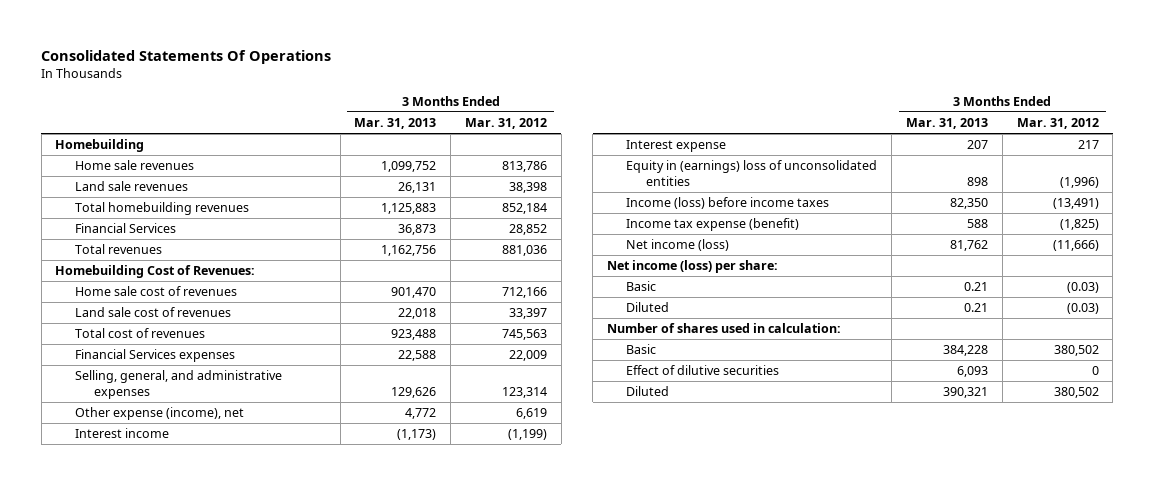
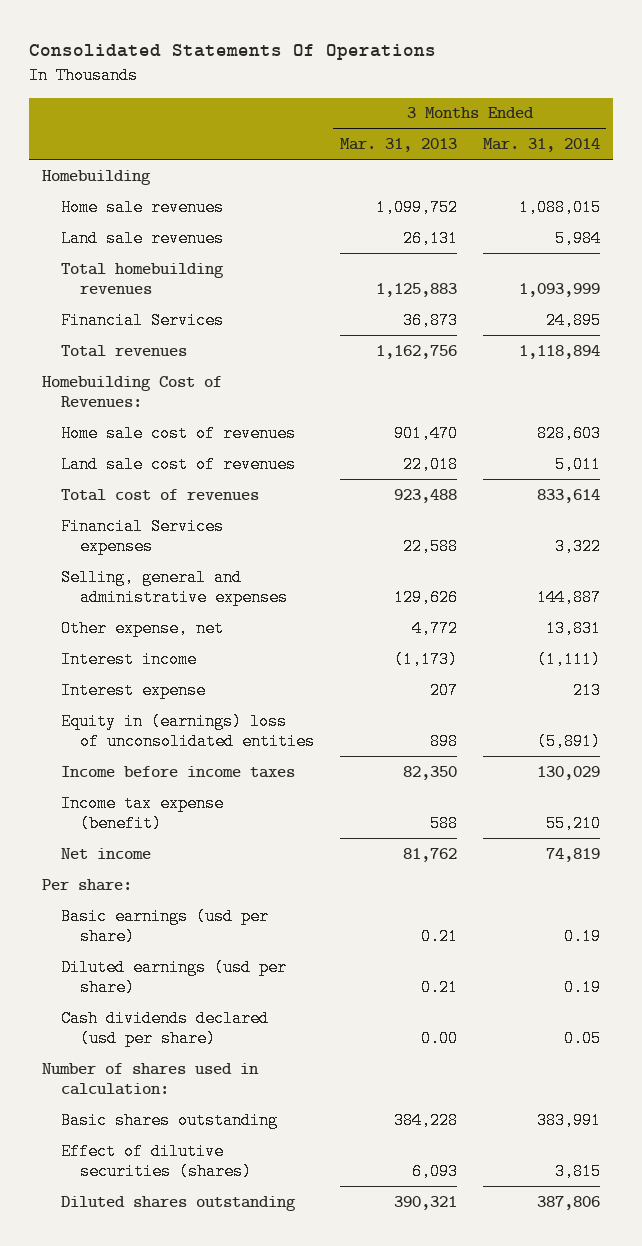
[464,118,547,130] Mar. 31, 2012 -> none
none -> [482,137,600,152] Mar. 31, 2014
[74,370,282,399] Selling, general, and administrative expenses -> [60,568,288,606] Selling, general and administrative expenses
[74,407,244,421] Other expense (income), net -> [60,619,224,637] Other expense, net
[626,197,830,210] Income (loss) before income taxes -> [60,765,295,778] Income before income taxes
[626,239,730,252] Net income (loss) -> [60,847,151,859] Net income
[607,260,779,274] Net income (loss) per share: -> [42,878,133,891] Per share:
[626,281,657,292] Basic -> [60,907,269,945] Basic earnings (usd per share)
[626,302,670,313] Diluted -> [60,958,287,996] Diluted earnings (usd per share)
none -> [60,1009,269,1047] Cash dividends declared (usd per share)
[626,344,657,355] Basic -> [60,1111,278,1129] Basic shares outstanding
[626,365,780,376] Effect of dilutive securities -> [60,1142,252,1180] Effect of dilutive securities (shares)
[626,386,670,397] Diluted -> [60,1195,296,1211] Diluted shares outstanding

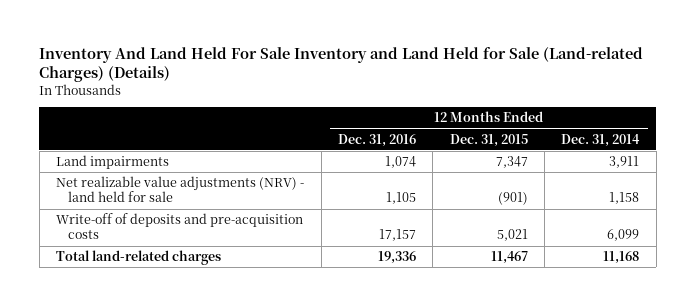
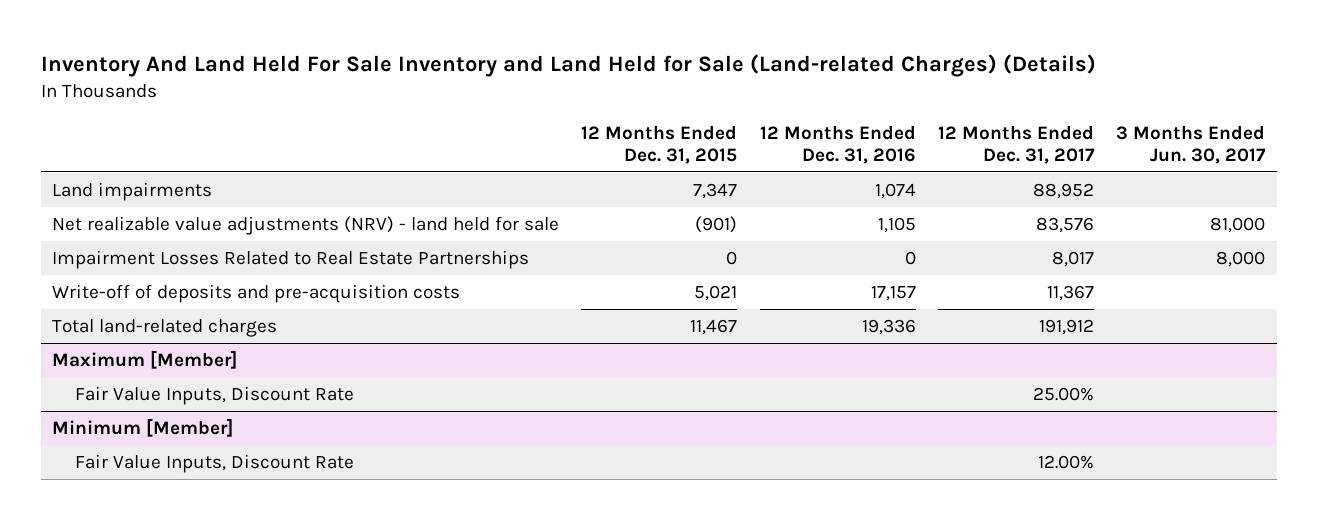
[561,133,641,147] Dec. 31, 2014 -> none
none -> [938,124,1096,165] 12 Months Ended Dec. 31, 2017
none -> [1116,124,1267,165] 3 Months Ended Jun. 30, 2017
none -> [52,249,530,269] Impairment Losses Related to Real Estate Partnerships
none -> [52,349,238,369] Maximum [Member]
none -> [74,385,354,405] Fair Value Inputs, Discount Rate
none -> [52,417,234,437] Minimum [Member]
none -> [74,453,354,473] Fair Value Inputs, Discount Rate

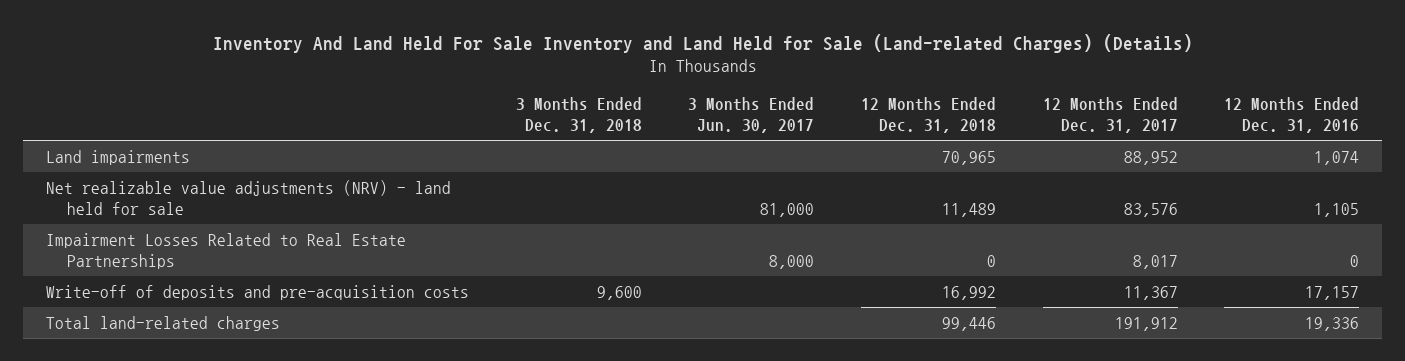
[581,124,738,165] 12 Months Ended Dec. 31, 2015 -> none
none -> [515,96,642,134] 3 Months Ended Dec. 31, 2018
none -> [860,96,996,134] 12 Months Ended Dec. 31, 2018
[52,349,238,369] Maximum [Member] -> none
[74,385,354,405] Fair Value Inputs, Discount Rate -> none
[52,417,234,437] Minimum [Member] -> none
[74,453,354,473] Fair Value Inputs, Discount Rate -> none

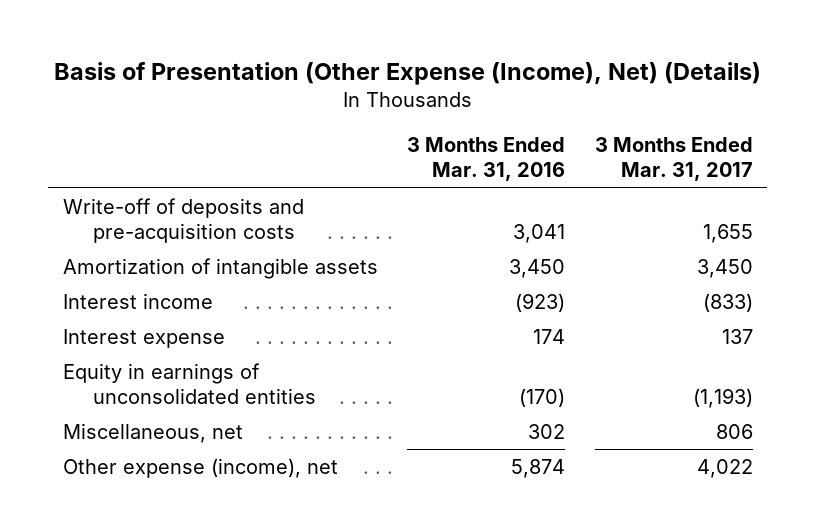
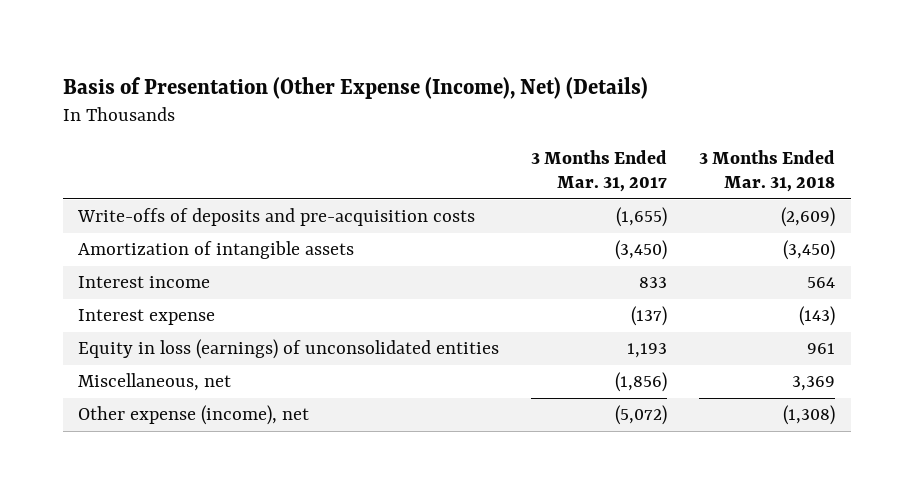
[407,137,566,182] 3 Months Ended Mar. 31, 2016 -> none
none -> [698,150,835,193] 3 Months Ended Mar. 31, 2018
[63,198,305,244] Write-off of deposits and pre-acquisition costs -> [77,208,476,227] Write-offs of deposits and pre-acquisition costs
[702,224,753,244] 1,655 -> [616,207,668,228] (1,655)
[696,259,753,279] 3,450 -> [615,240,668,261] (3,450)
[702,293,753,313] (833) -> [639,277,668,289] 833
[721,329,753,345] 137 -> [631,306,668,327] (137)
[63,363,317,405] Equity in earnings of unconsolidated entities -> [78,339,500,360] Equity in loss (earnings) of unconsolidated entities
[692,388,753,409] (1,193) -> [627,343,668,359] 1,193
[715,424,753,440] 806 -> [615,372,668,393] (1,856)
[696,459,753,479] 4,022 -> [615,405,668,426] (5,072)

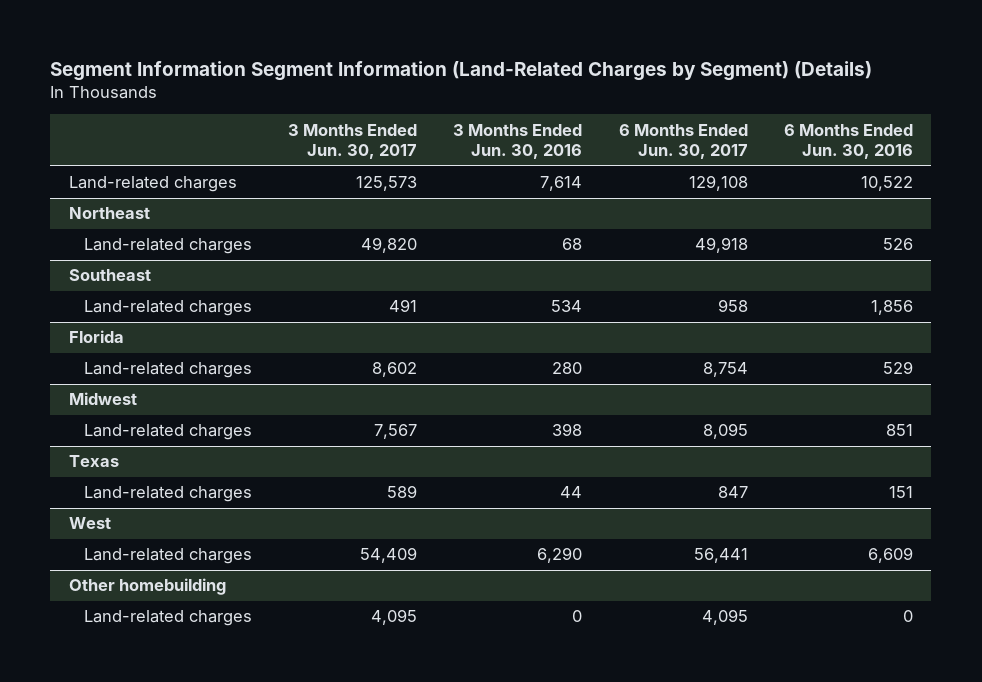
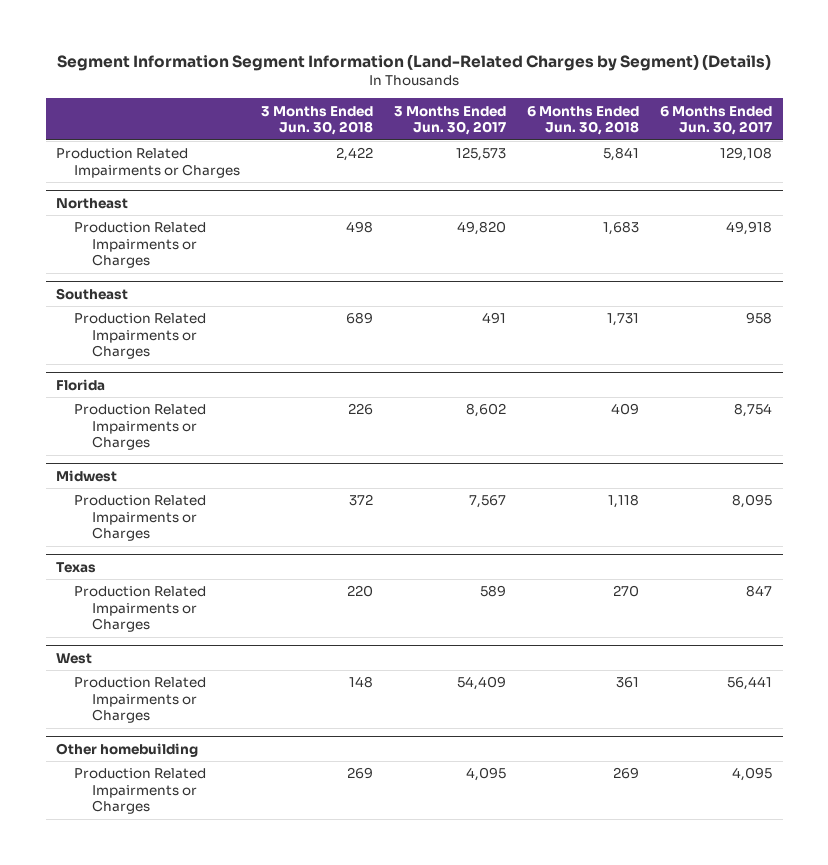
[453,123,583,160] 3 Months Ended Jun. 30, 2016 -> none
[784,123,914,160] 6 Months Ended Jun. 30, 2016 -> none
none -> [260,105,373,136] 3 Months Ended Jun. 30, 2018
none -> [527,105,640,136] 6 Months Ended Jun. 30, 2018
[68,176,237,193] Land-related charges -> [56,148,240,178] Production Related Impairments or Charges
[83,238,252,255] Land-related charges -> [73,222,206,269] Production Related Impairments or Charges
[83,300,252,317] Land-related charges -> [73,313,206,360] Production Related Impairments or Charges
[83,362,252,379] Land-related charges -> [73,404,206,451] Production Related Impairments or Charges
[83,424,252,441] Land-related charges -> [73,495,206,542] Production Related Impairments or Charges
[83,486,252,503] Land-related charges -> [73,586,206,633] Production Related Impairments or Charges
[83,548,252,565] Land-related charges -> [73,677,206,724] Production Related Impairments or Charges
[83,610,252,627] Land-related charges -> [73,768,206,815] Production Related Impairments or Charges

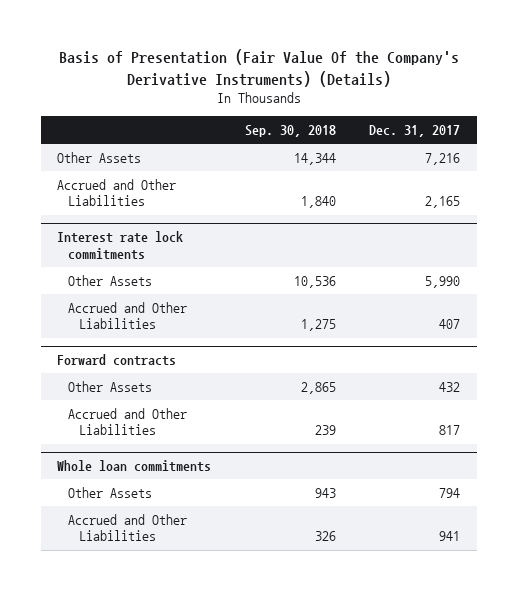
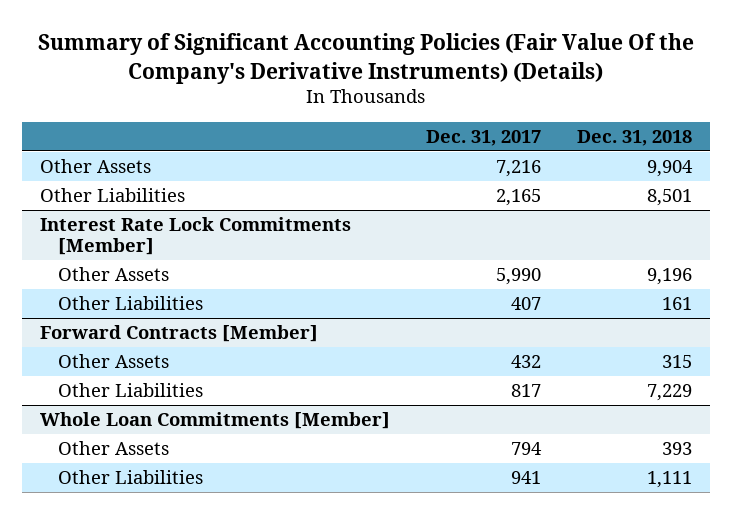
[58,49,459,87] Basis of Presentation (Fair Value Of the Company's Derivative Instruments) (Details) -> [37,33,694,84] Summary of Significant Accounting Policies (Fair Value Of the Company's Derivative Instruments) (Details)
[244,125,336,138] Sep. 30, 2018 -> none
none -> [576,129,692,146] Dec. 31, 2018
[57,178,177,207] Accrued and Other Liabilities -> [39,188,185,203] Other Liabilities
[57,231,184,260] Interest rate lock commitments -> [39,217,351,256] Interest Rate Lock Commitments [Member]
[68,301,188,330] Accrued and Other Liabilities -> [57,296,203,311] Other Liabilities
[57,354,177,367] Forward contracts -> [39,325,318,343] Forward Contracts [Member]
[68,407,188,436] Accrued and Other Liabilities -> [57,383,203,398] Other Liabilities
[57,460,212,473] Whole loan commitments -> [39,412,390,430] Whole Loan Commitments [Member]
[68,513,188,542] Accrued and Other Liabilities -> [57,470,203,485] Other Liabilities

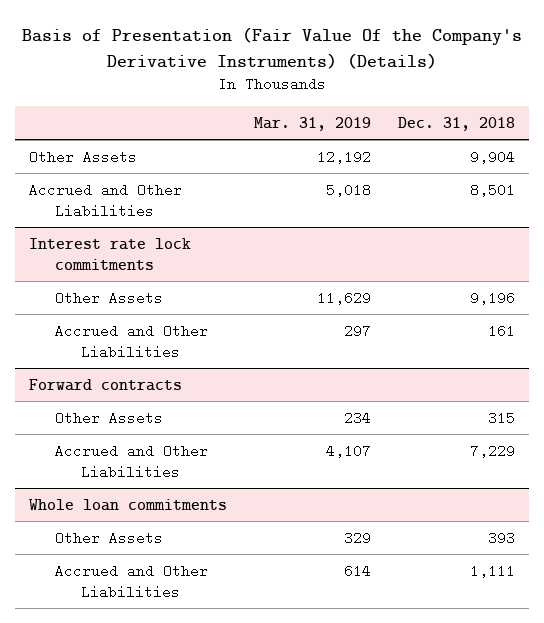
[37,33,694,84] Summary of Significant Accounting Policies (Fair Value Of the Company's Derivative Instruments) (Details) -> [21,26,522,69] Basis of Presentation (Fair Value Of the Company's Derivative Instruments) (Details)
[425,129,541,146] Dec. 31, 2017 -> none
none -> [253,116,371,131] Mar. 31, 2019
[39,188,185,203] Other Liabilities -> [28,182,182,218] Accrued and Other Liabilities
[39,217,351,256] Interest Rate Lock Commitments [Member] -> [28,237,191,270] Interest rate lock commitments
[57,296,203,311] Other Liabilities -> [54,323,208,359] Accrued and Other Liabilities
[39,325,318,343] Forward Contracts [Member] -> [28,378,182,391] Forward contracts
[57,383,203,398] Other Liabilities -> [54,443,208,479] Accrued and Other Liabilities
[39,412,390,430] Whole Loan Commitments [Member] -> [28,498,227,511] Whole loan commitments
[57,470,203,485] Other Liabilities -> [54,563,208,599] Accrued and Other Liabilities

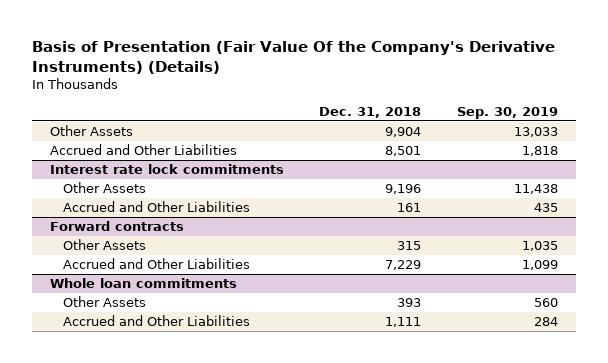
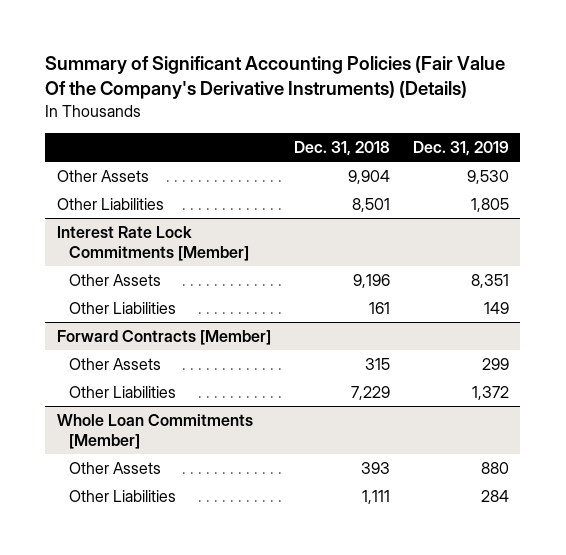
[32,40,556,74] Basis of Presentation (Fair Value Of the Company's Derivative Instruments) (Details) -> [45,56,506,100] Summary of Significant Accounting Policies (Fair Value Of the Company's Derivative Instruments) (Details)
[456,106,558,119] Sep. 30, 2019 -> none
none -> [412,140,509,156] Dec. 31, 2019
[49,144,237,156] Accrued and Other Liabilities -> [56,198,164,211] Other Liabilities
[49,164,284,175] Interest rate lock commitments -> [56,226,249,261] Interest Rate Lock Commitments [Member]
[62,201,250,213] Accrued and Other Liabilities -> [68,302,176,315] Other Liabilities
[49,221,184,232] Forward contracts -> [56,330,271,346] Forward Contracts [Member]
[62,258,250,270] Accrued and Other Liabilities -> [68,386,176,399] Other Liabilities
[49,278,237,289] Whole loan commitments -> [56,414,253,449] Whole Loan Commitments [Member]
[62,315,250,327] Accrued and Other Liabilities -> [68,490,176,503] Other Liabilities

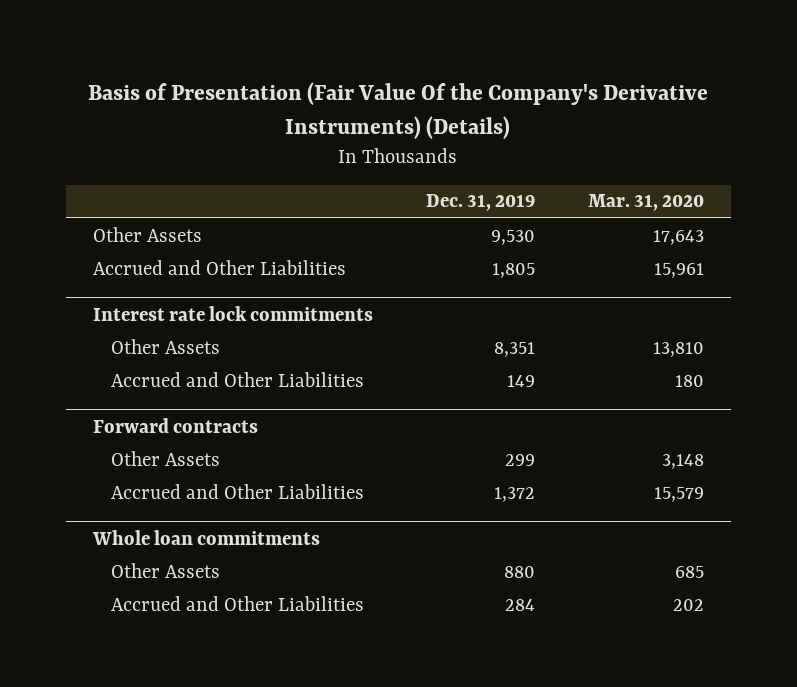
[45,56,506,100] Summary of Significant Accounting Policies (Fair Value Of the Company's Derivative Instruments) (Details) -> [88,81,709,139] Basis of Presentation (Fair Value Of the Company's Derivative Instruments) (Details)
[293,140,390,156] Dec. 31, 2018 -> none
none -> [588,194,705,212] Mar. 31, 2020
[56,198,164,211] Other Liabilities -> [92,259,346,275] Accrued and Other Liabilities
[56,226,249,261] Interest Rate Lock Commitments [Member] -> [92,305,373,321] Interest rate lock commitments
[68,302,176,315] Other Liabilities -> [110,371,364,387] Accrued and Other Liabilities
[56,330,271,346] Forward Contracts [Member] -> [92,417,258,433] Forward contracts
[68,386,176,399] Other Liabilities -> [110,483,364,499] Accrued and Other Liabilities
[56,414,253,449] Whole Loan Commitments [Member] -> [91,529,320,545] Whole loan commitments
[68,490,176,503] Other Liabilities -> [110,595,364,611] Accrued and Other Liabilities

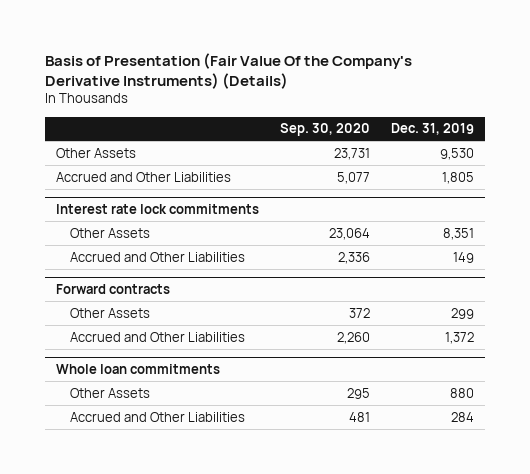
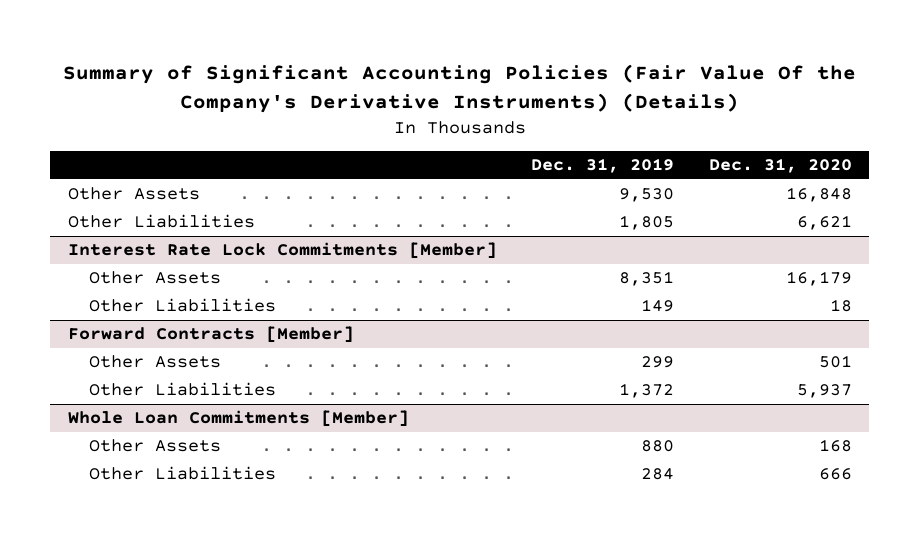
[45,52,413,89] Basis of Presentation (Fair Value Of the Company's Derivative Instruments) (Details) -> [62,64,856,113] Summary of Significant Accounting Policies (Fair Value Of the Company's Derivative Instruments) (Details)
[280,123,371,137] Sep. 30, 2020 -> none
none -> [708,158,852,174] Dec. 31, 2020
[55,171,231,182] Accrued and Other Liabilities -> [67,214,255,229] Other Liabilities
[55,203,259,214] Interest rate lock commitments -> [67,242,497,260] Interest Rate Lock Commitments [Member]
[69,251,245,262] Accrued and Other Liabilities -> [89,298,277,313] Other Liabilities
[55,283,170,294] Forward contracts -> [67,326,354,344] Forward Contracts [Member]
[69,331,245,342] Accrued and Other Liabilities -> [89,382,277,397] Other Liabilities
[55,363,220,374] Whole loan commitments -> [67,410,409,428] Whole Loan Commitments [Member]
[69,411,245,422] Accrued and Other Liabilities -> [89,466,277,481] Other Liabilities

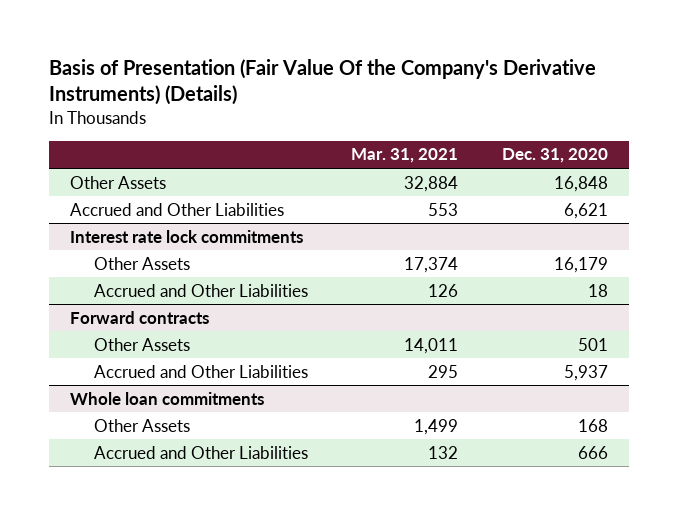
[62,64,856,113] Summary of Significant Accounting Policies (Fair Value Of the Company's Derivative Instruments) (Details) -> [48,58,596,105] Basis of Presentation (Fair Value Of the Company's Derivative Instruments) (Details)
[531,158,675,174] Dec. 31, 2019 -> none
none -> [351,148,459,164] Mar. 31, 2021
[67,214,255,229] Other Liabilities -> [70,202,285,216] Accrued and Other Liabilities
[67,242,497,260] Interest Rate Lock Commitments [Member] -> [70,229,304,243] Interest rate lock commitments
[89,298,277,313] Other Liabilities -> [93,283,308,297] Accrued and Other Liabilities
[67,326,354,344] Forward Contracts [Member] -> [70,310,210,324] Forward contracts
[89,382,277,397] Other Liabilities -> [93,364,308,378] Accrued and Other Liabilities
[67,410,409,428] Whole Loan Commitments [Member] -> [70,391,265,405] Whole loan commitments
[89,466,277,481] Other Liabilities -> [93,445,308,459] Accrued and Other Liabilities

